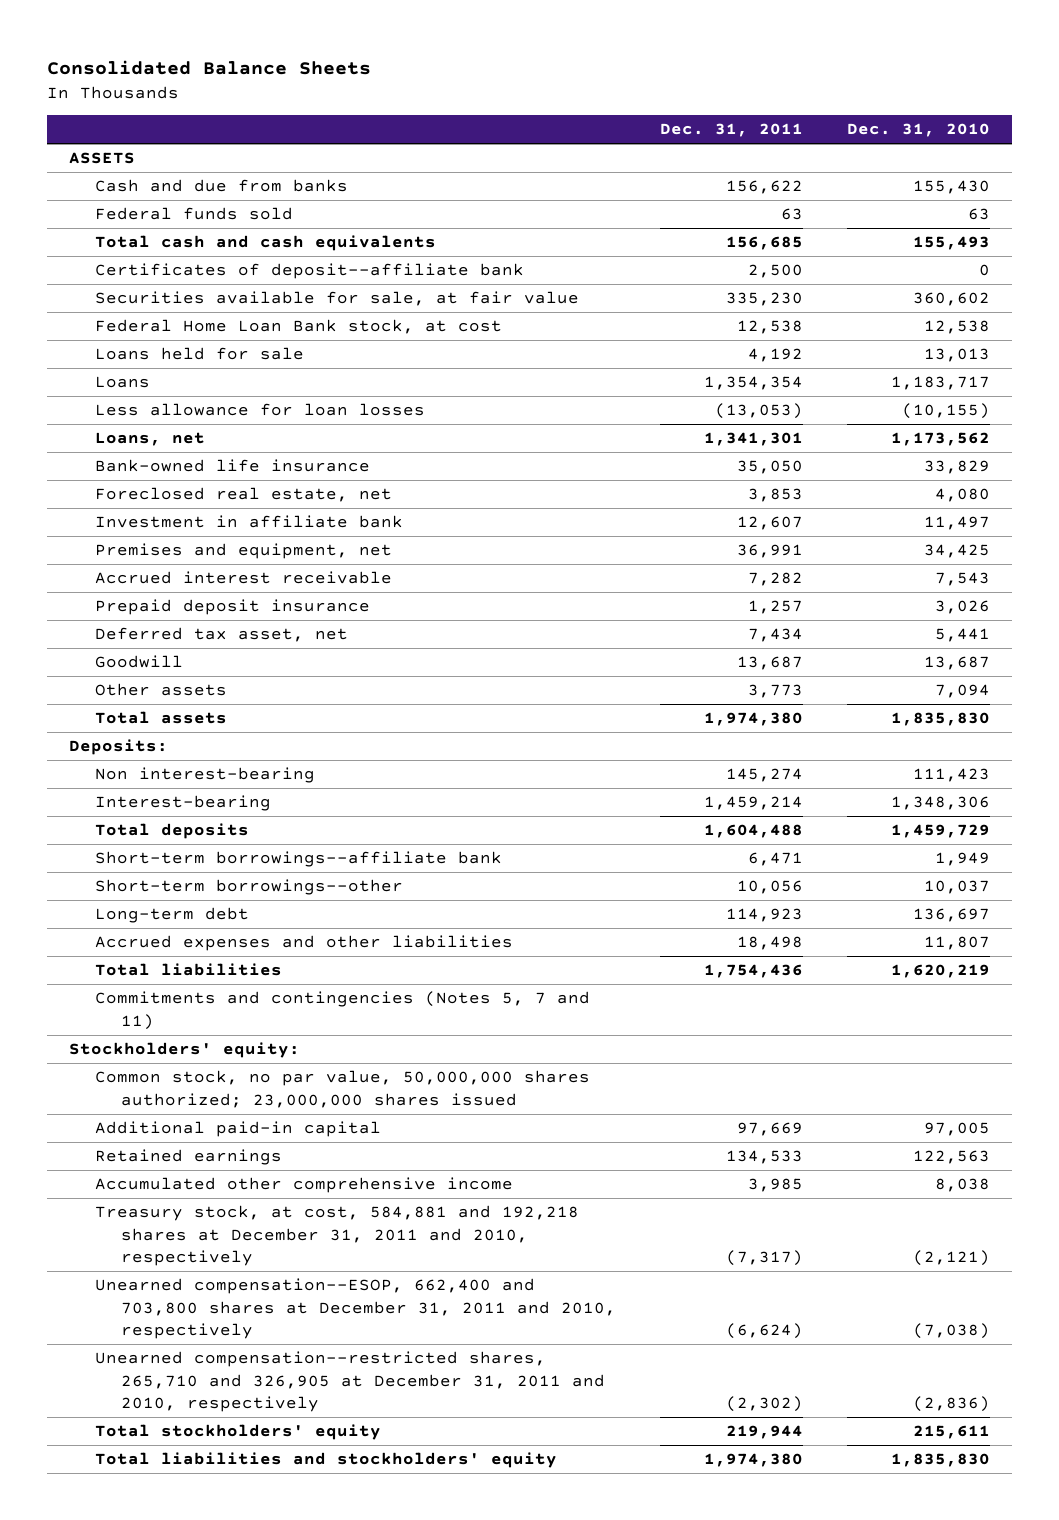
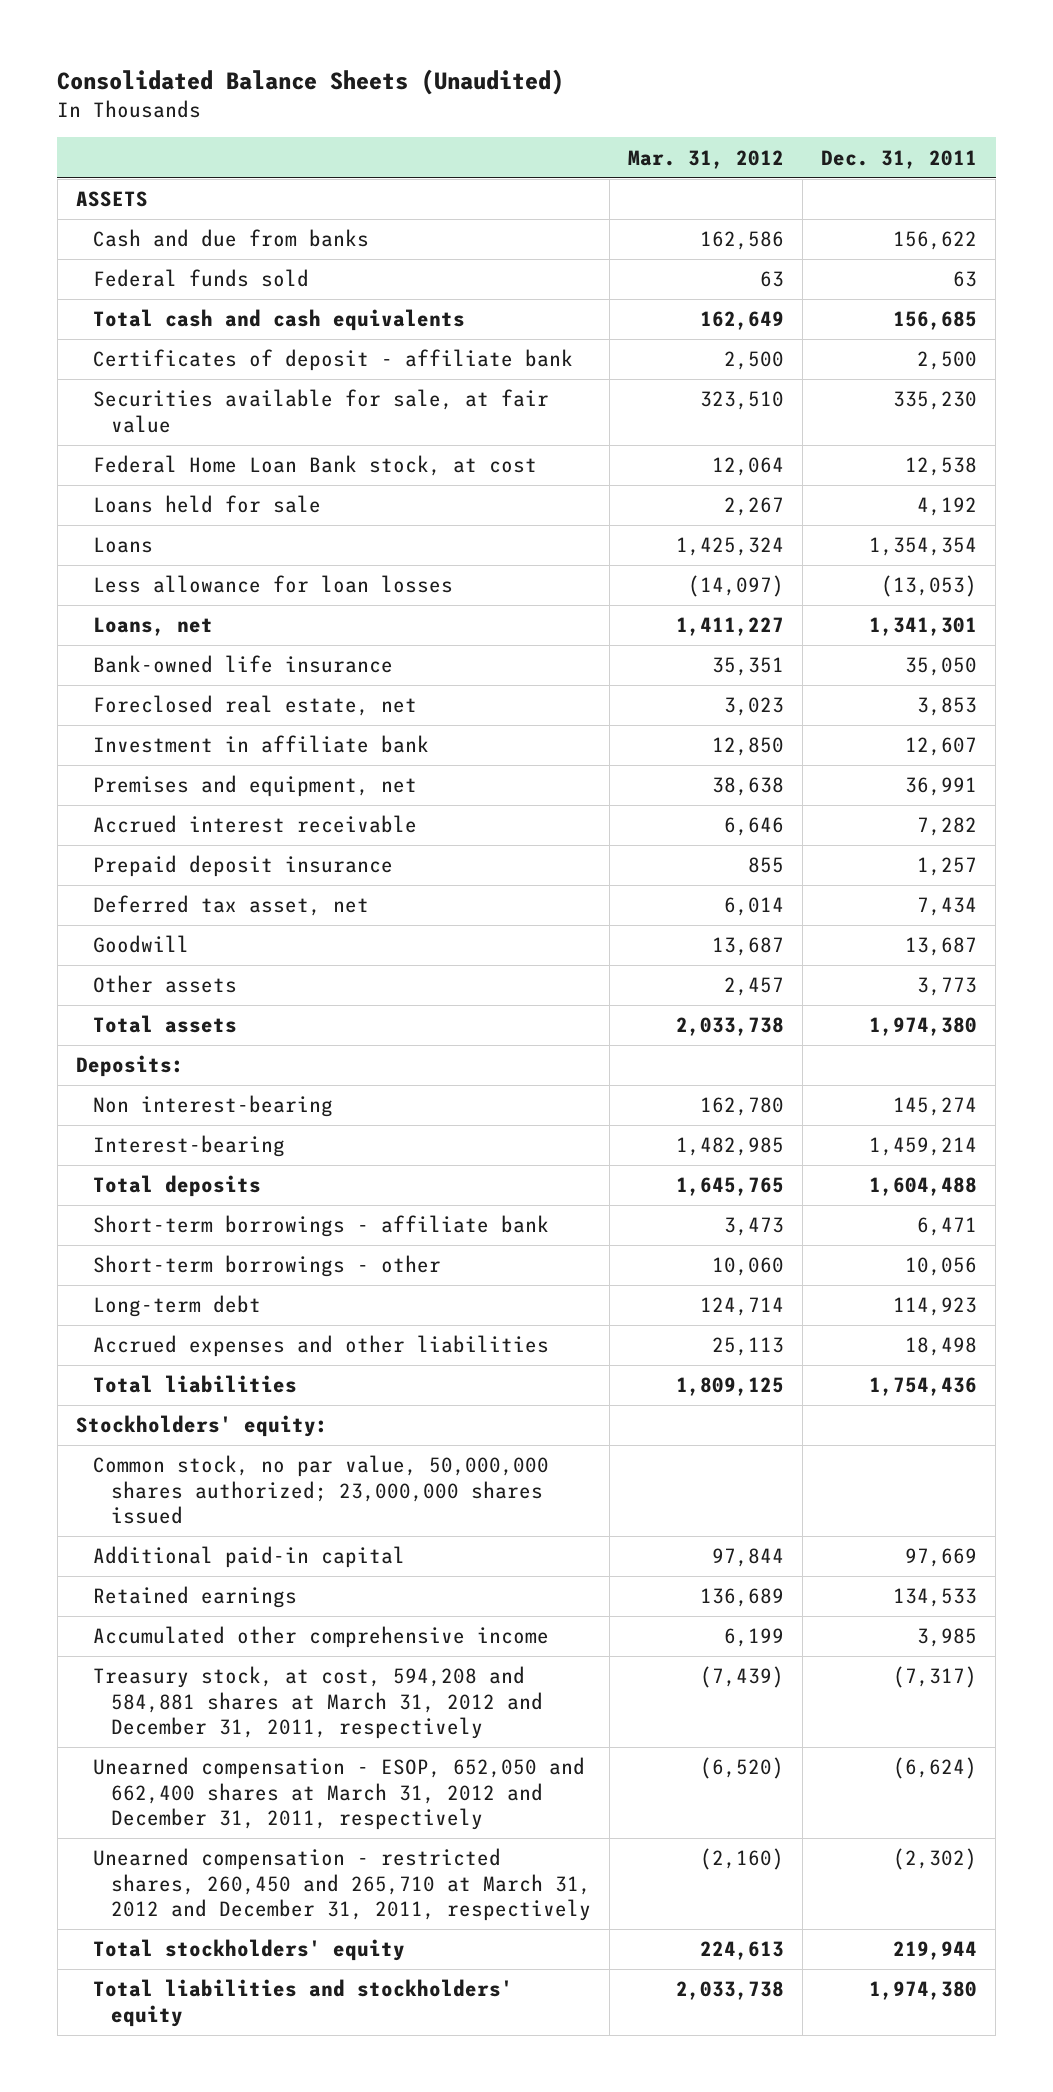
[47,60,372,76] Consolidated Balance Sheets -> [57,69,565,96] Consolidated Balance Sheets (Unaudited)
[847,123,991,138] Dec. 31, 2010 -> none
none -> [627,149,784,169] Mar. 31, 2012
[95,263,525,280] Certificates of deposit--affiliate bank -> [93,349,574,372] Certificates of deposit - affiliate bank
[95,851,503,868] Short-term borrowings--affiliate bank -> [93,1215,550,1238] Short-term borrowings - affiliate bank
[95,879,404,896] Short-term borrowings--other -> [93,1255,442,1278] Short-term borrowings - other
[95,991,591,1030] Commitments and contingencies (Notes 5, 7 and 11) -> none
[95,1205,580,1267] Treasury stock, at cost, 584,881 and 192,218 shares at December 31, 2011 and 2010, respectively -> [93,1666,543,1739] Treasury stock, at cost, 594,208 and 584,881 shares at March 31, 2012 and December 31, 2011, respectively
[95,1278,616,1340] Unearned compensation--ESOP, 662,400 and 703,800 shares at December 31, 2011 and 2010, respectively -> [93,1757,586,1830] Unearned compensation - ESOP, 652,050 and 662,400 shares at March 31, 2012 and December 31, 2011, respectively
[95,1351,605,1413] Unearned compensation--restricted shares, 265,710 and 326,905 at December 31, 2011 and 2010, respectively -> [93,1848,591,1921] Unearned compensation - restricted shares, 260,450 and 265,710 at March 31, 2012 and December 31, 2011, respectively

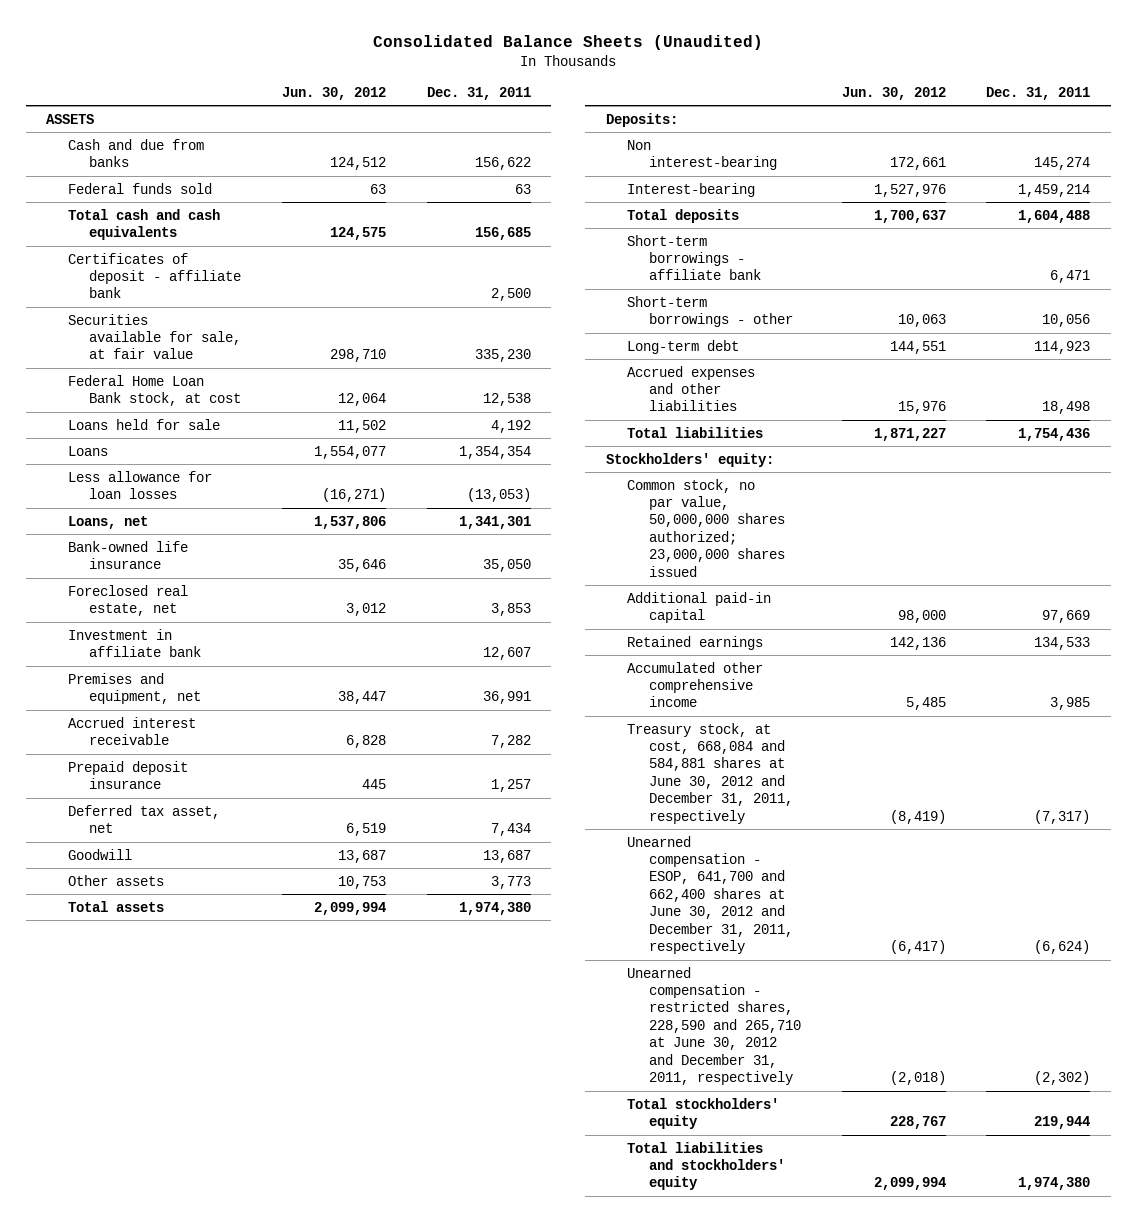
[627,149,784,169] Mar. 31, 2012 -> none
none -> [281,86,386,100] Jun. 30, 2012
[93,1666,543,1739] Treasury stock, at cost, 594,208 and 584,881 shares at March 31, 2012 and December 31, 2011, respectively -> [627,722,793,824] Treasury stock, at cost, 668,084 and 584,881 shares at June 30, 2012 and December 31, 2011, respectively
[93,1757,586,1830] Unearned compensation - ESOP, 652,050 and 662,400 shares at March 31, 2012 and December 31, 2011, respectively -> [627,835,793,955] Unearned compensation - ESOP, 641,700 and 662,400 shares at June 30, 2012 and December 31, 2011, respectively
[93,1848,591,1921] Unearned compensation - restricted shares, 260,450 and 265,710 at March 31, 2012 and December 31, 2011, respectively -> [627,966,801,1086] Unearned compensation - restricted shares, 228,590 and 265,710 at June 30, 2012 and December 31, 2011, respectively

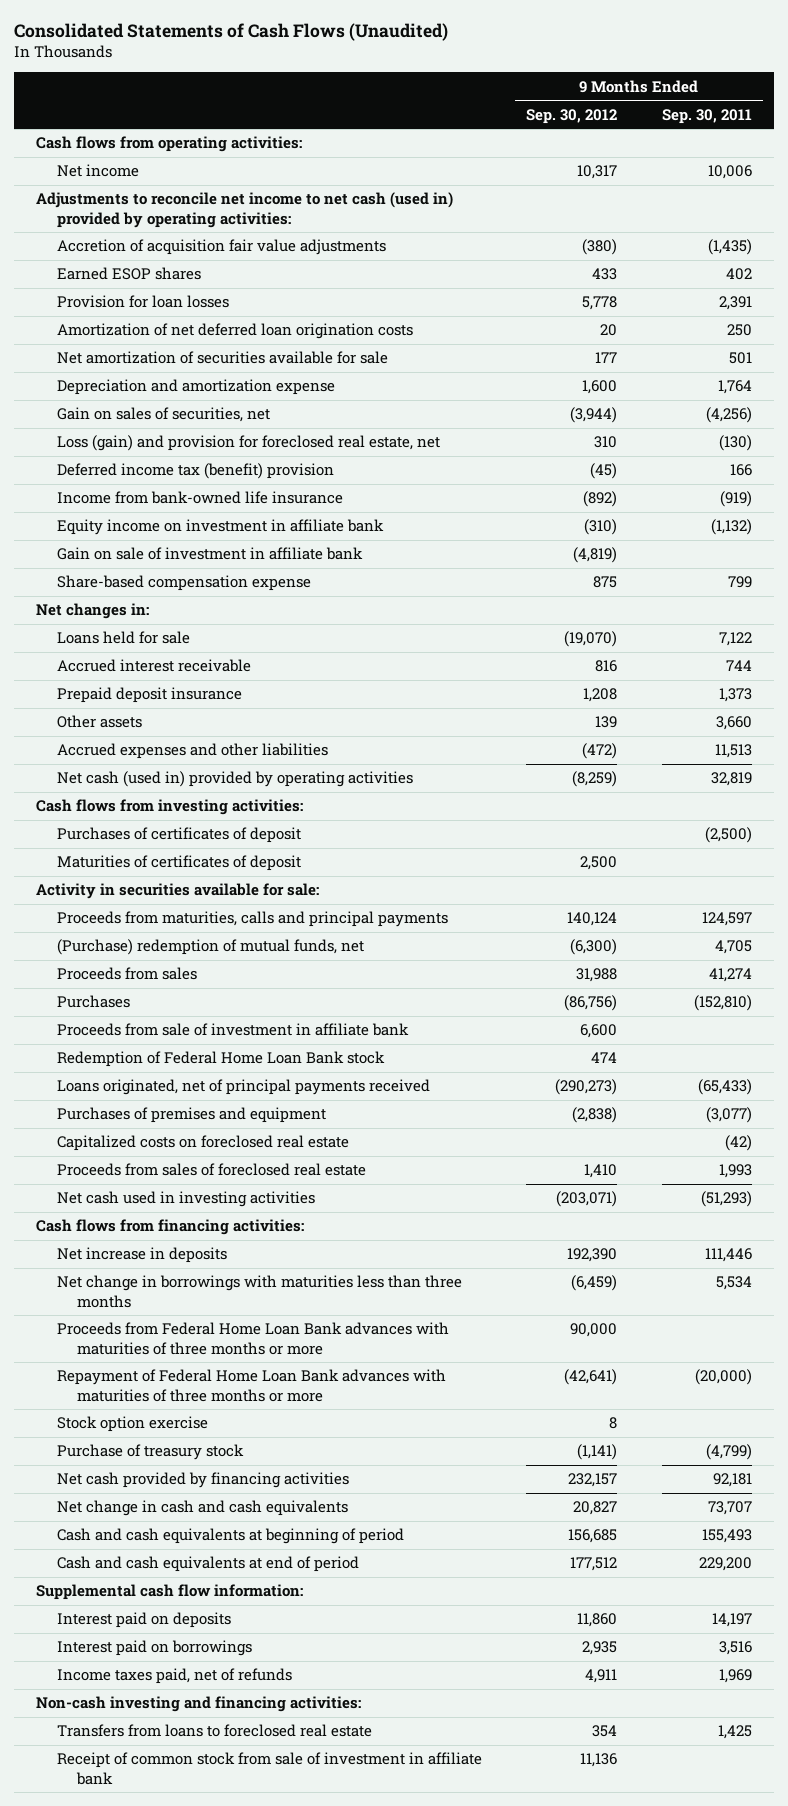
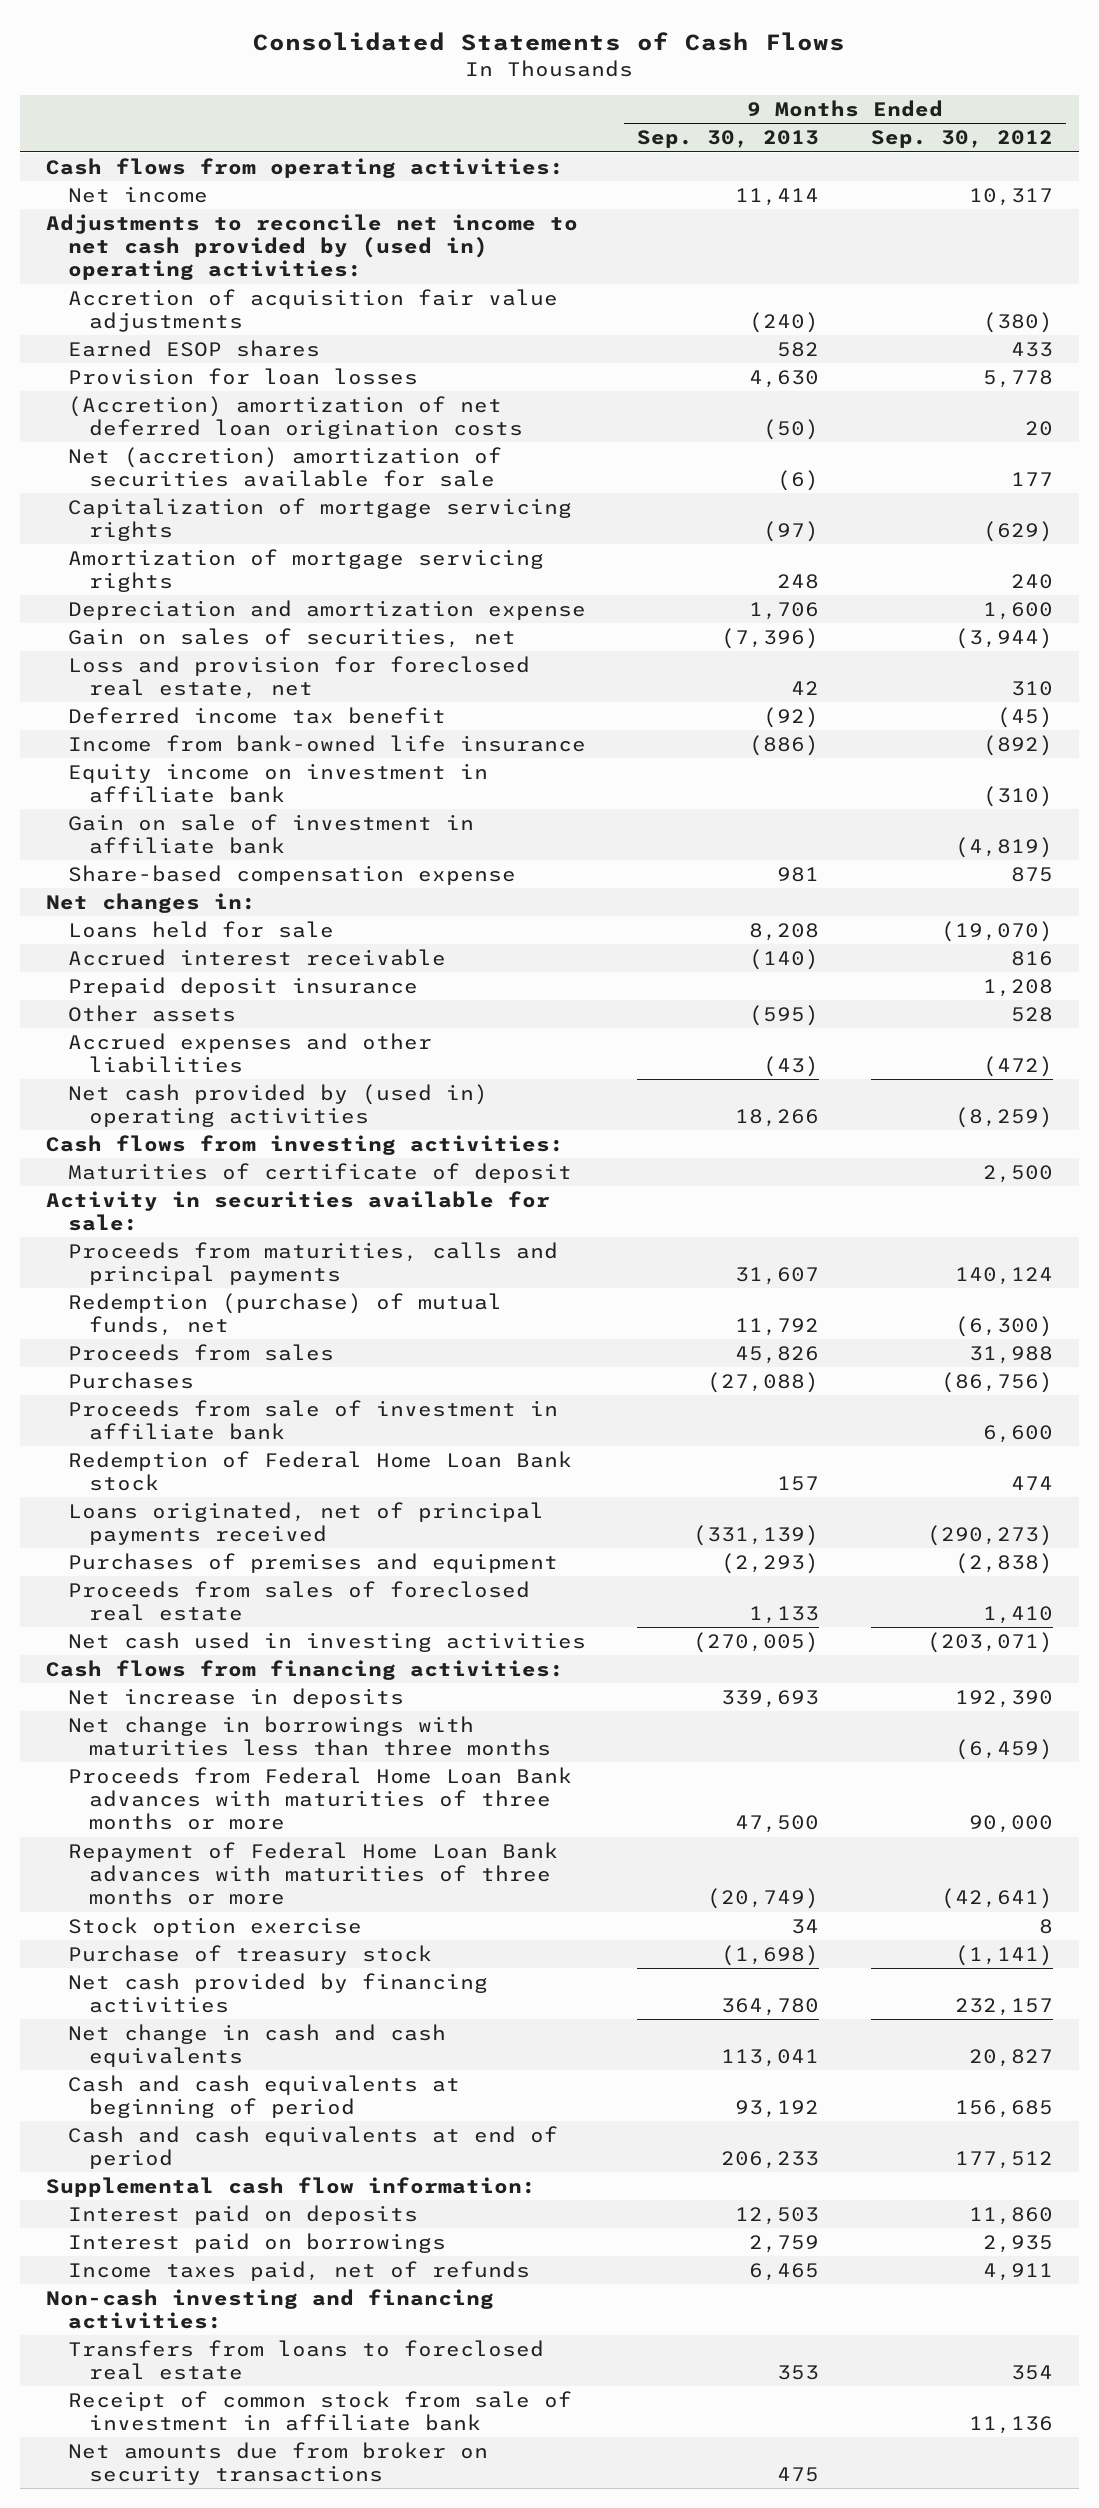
[13,22,448,41] Consolidated Statements of Cash Flows (Unaudited) -> [253,31,846,51] Consolidated Statements of Cash Flows
[662,108,753,124] Sep. 30, 2011 -> none
none -> [637,130,820,149] Sep. 30, 2013
[35,192,453,228] Adjustments to reconcile net income to net cash (used in) provided by operating activities: -> [45,213,578,281] Adjustments to reconcile net income to net cash provided by (used in) operating activities:
[56,323,413,340] Amortization of net deferred loan origination costs -> [67,395,524,440] (Accretion) amortization of net deferred loan origination costs
[56,351,388,365] Net amortization of securities available for sale -> [67,446,502,488] Net (accretion) amortization of securities available for sale
none -> [67,497,572,542] Capitalization of mortgage servicing rights
none -> [67,548,544,593] Amortization of mortgage servicing rights
[56,435,440,452] Loss (gain) and provision for foreclosed real estate, net -> [67,655,530,700] Loss and provision for foreclosed real estate, net
[56,463,334,480] Deferred income tax (benefit) provision -> [67,706,446,724] Deferred income tax benefit
[595,716,618,729] 139 -> [1010,1006,1053,1022] 528
[56,771,413,788] Net cash (used in) provided by operating activities -> [67,1083,488,1128] Net cash provided by (used in) operating activities
[56,827,301,844] Purchases of certificates of deposit -> none
[56,855,301,872] Maturities of certificates of deposit -> [67,1162,572,1183] Maturities of certificate of deposit
[56,939,364,956] (Purchase) redemption of mutual funds, net -> [67,1292,502,1337] Redemption (purchase) of mutual funds, net
[56,1135,349,1152] Capitalized costs on foreclosed real estate -> none
none -> [67,2441,488,2486] Net amounts due from broker on security transactions

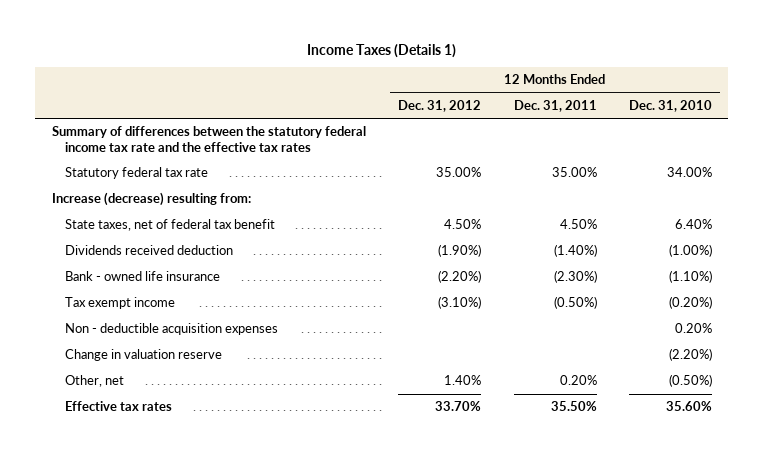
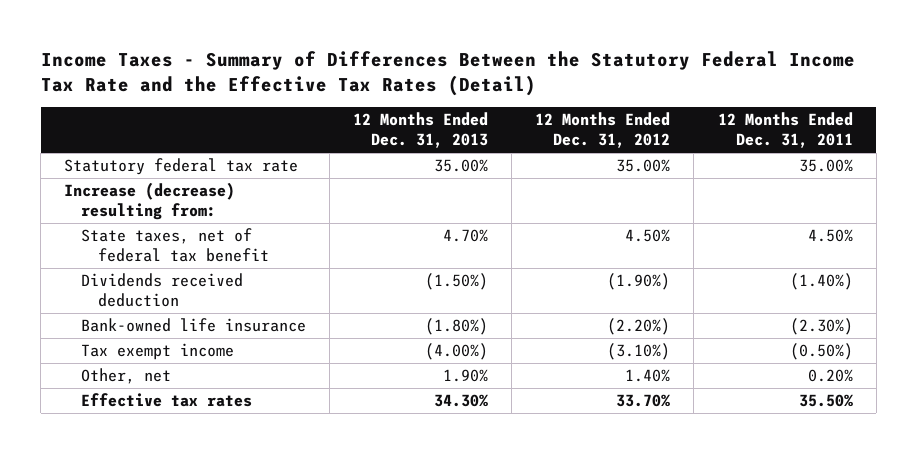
[306,43,456,58] Income Taxes (Details 1) -> [40,50,855,96] Income Taxes - Summary of Differences Between the Statutory Federal Income Tax Rate and the Effective Tax Rates (Detail)
[629,99,713,112] Dec. 31, 2010 -> none
none -> [353,112,489,149] 12 Months Ended Dec. 31, 2013
[51,126,366,153] Summary of differences between the statutory federal income tax rate and the effective tax rates -> none
[65,271,221,282] Bank - owned life insurance -> [81,318,307,333] Bank-owned life insurance
[65,323,279,336] Non - deductible acquisition expenses -> none
[65,349,223,362] Change in valuation reserve -> none

